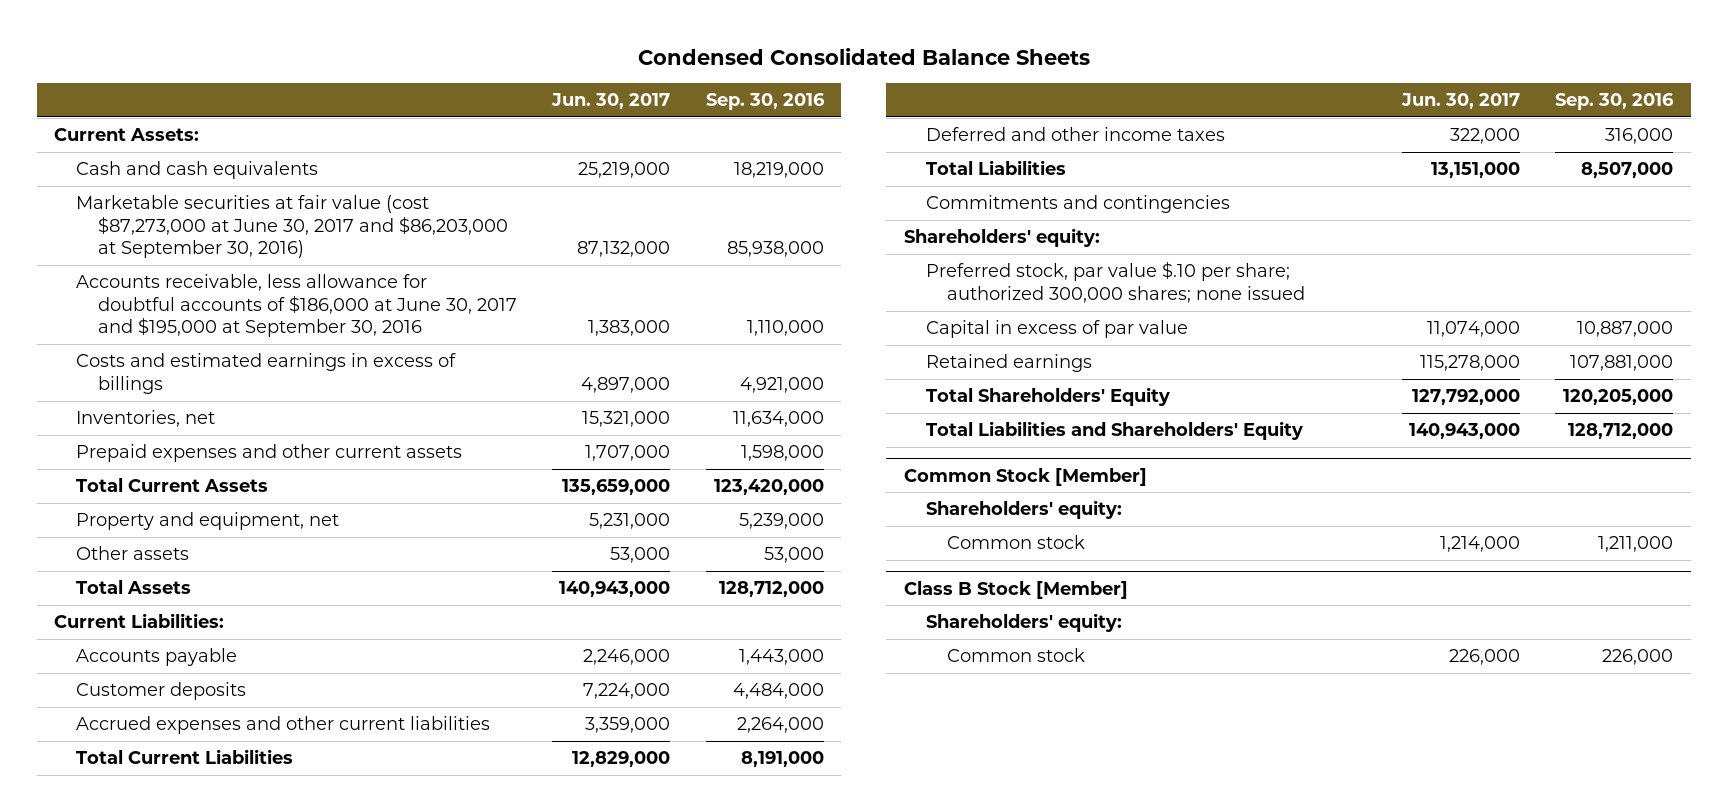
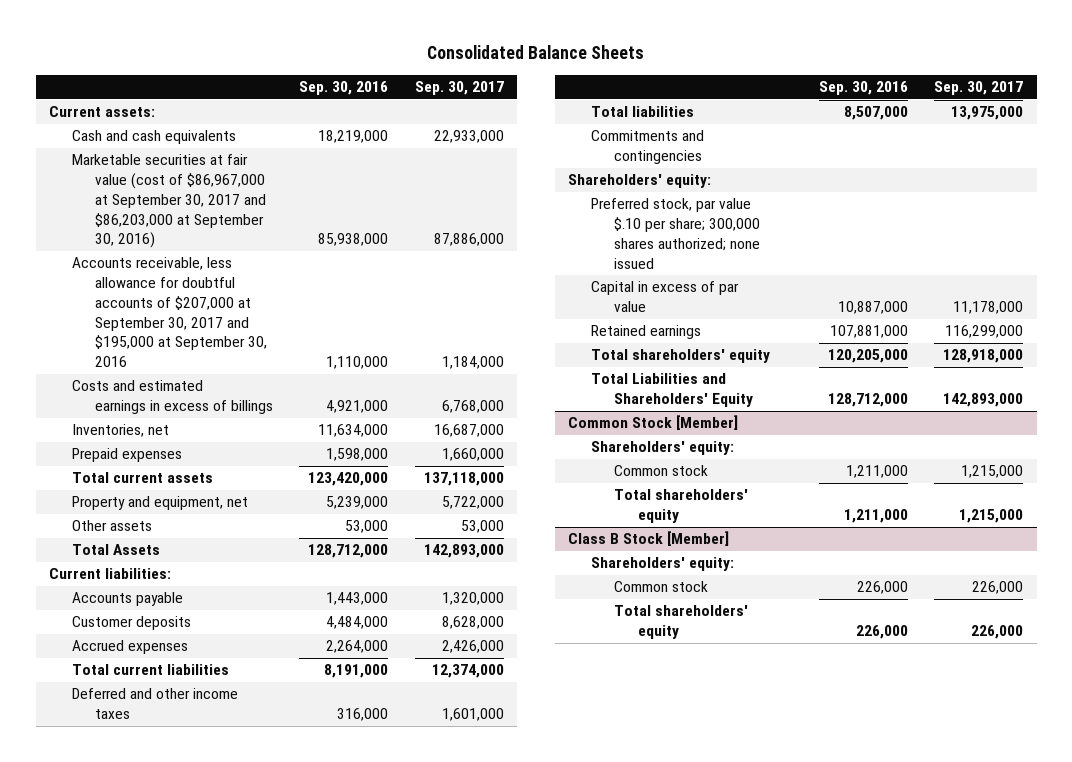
[637,47,1090,65] Condensed Consolidated Balance Sheets -> [427,45,645,60] Consolidated Balance Sheets
[551,93,671,110] Jun. 30, 2017 -> none
none -> [414,81,504,96] Sep. 30, 2017
[54,128,200,142] Current Assets: -> [48,106,155,118] Current assets:
[75,195,508,258] Marketable securities at fair value (cost $87,273,000 at June 30, 2017 and $86,203,000 at September 30, 2016) -> [71,154,266,249] Marketable securities at fair value (cost of $86,967,000 at September 30, 2017 and $86,203,000 at September 30, 2016)
[75,274,517,337] Accounts receivable, less allowance for doubtful accounts of $186,000 at June 30, 2017 and $195,000 at September 30, 2016 -> [71,257,267,368] Accounts receivable, less allowance for doubtful accounts of $207,000 at September 30, 2017 and $195,000 at September 30, 2016
[75,444,462,463] Prepaid expenses and other current assets -> [71,448,182,463] Prepaid expenses
[75,478,268,493] Total Current Assets -> [71,472,213,484] Total current assets
[54,613,225,629] Current Liabilities: -> [48,568,171,580] Current liabilities:
[75,716,490,735] Accrued expenses and other current liabilities -> [71,640,188,655] Accrued expenses
[75,749,293,765] Total Current Liabilities -> [71,664,229,676] Total current liabilities
[925,160,1066,176] Total Liabilities -> [591,106,695,118] Total liabilities
[925,261,1306,303] Preferred stock, par value $.10 per share; authorized 300,000 shares; none issued -> [591,198,761,269] Preferred stock, par value $.10 per share; 300,000 shares authorized; none issued
[925,387,1170,407] Total Shareholders' Equity -> [591,349,771,364] Total shareholders' equity
none -> [614,489,749,524] Total shareholders' equity
none -> [614,605,749,640] Total shareholders' equity

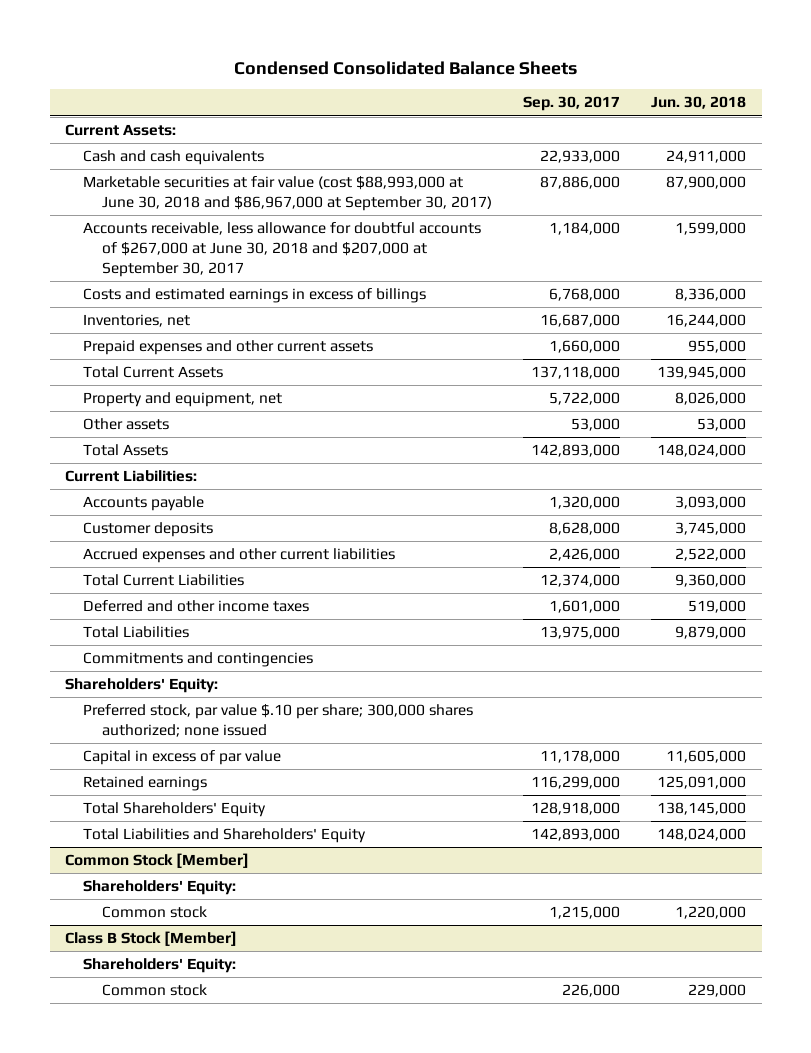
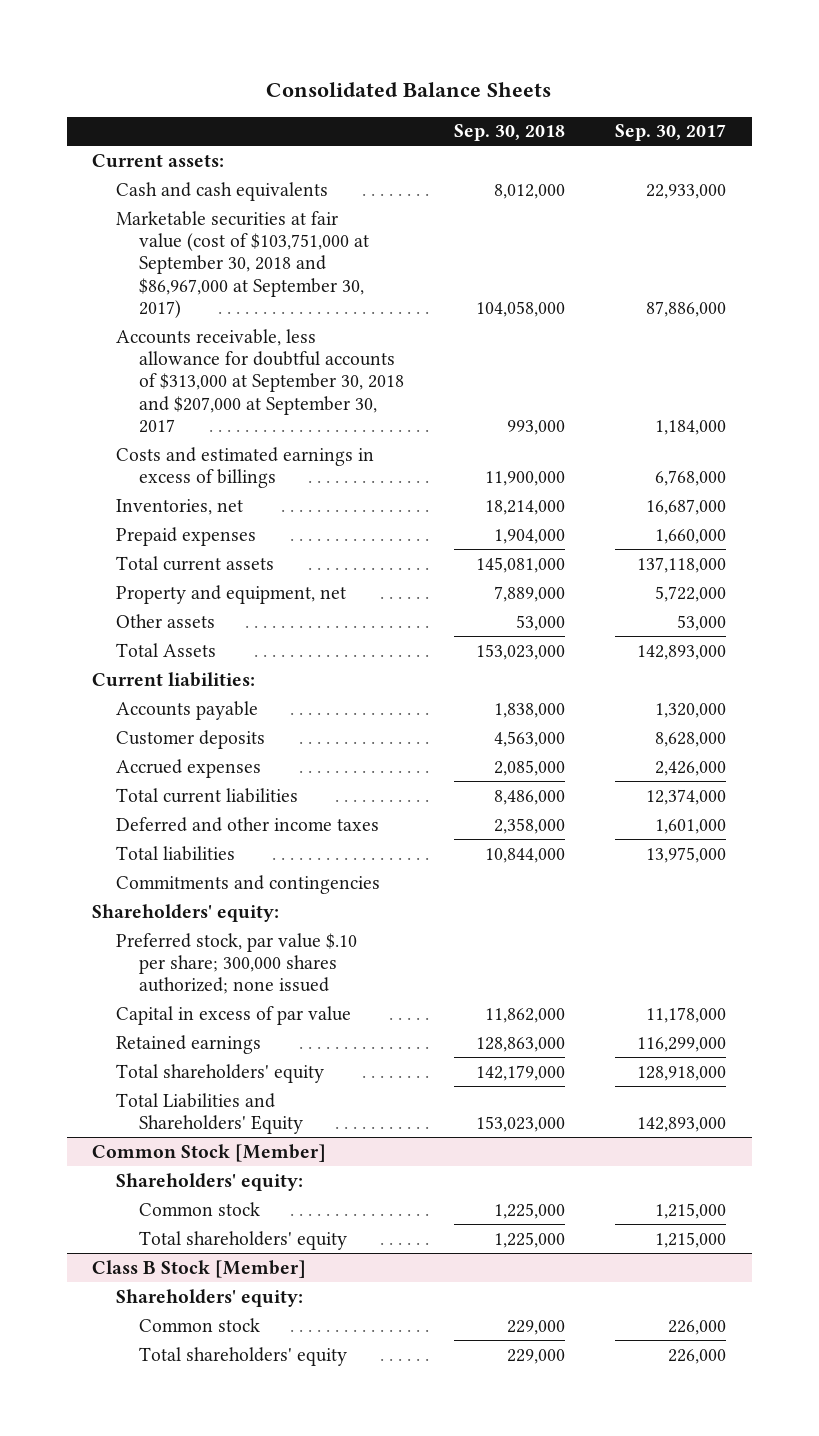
[233,60,577,75] Condensed Consolidated Balance Sheets -> [266,82,552,98] Consolidated Balance Sheets
[651,96,747,110] Jun. 30, 2018 -> none
none -> [454,124,566,142] Sep. 30, 2018
[65,124,177,137] Current Assets: -> [92,153,225,168] Current assets:
[83,176,492,212] Marketable securities at fair value (cost $88,993,000 at June 30, 2018 and $86,967,000 at September 30, 2017) -> [115,210,369,318] Marketable securities at fair value (cost of $103,751,000 at September 30, 2018 and $86,967,000 at September 30, 2017)
[83,222,482,278] Accounts receivable, less allowance for doubtful accounts of $267,000 at June 30, 2018 and $207,000 at September 30, 2017 -> [115,328,404,433] Accounts receivable, less allowance for doubtful accounts of $313,000 at September 30, 2018 and $207,000 at September 30, 2017
[83,340,374,356] Prepaid expenses and other current assets -> [115,526,256,546] Prepaid expenses
[83,366,224,379] Total Current Assets -> [115,555,274,571] Total current assets
[65,470,198,483] Current Liabilities: -> [92,671,256,687] Current liabilities:
[83,548,396,564] Accrued expenses and other current liabilities -> [115,758,261,778] Accrued expenses
[83,574,245,587] Total Current Liabilities -> [115,787,298,803] Total current liabilities
[83,626,190,639] Total Liabilities -> [115,845,235,861] Total liabilities
[65,678,219,694] Shareholders' Equity: -> [92,903,280,922] Shareholders' equity:
[83,802,267,818] Total Shareholders' Equity -> [115,1063,324,1083] Total shareholders' equity
[83,880,237,896] Shareholders' Equity: -> [115,1172,303,1191] Shareholders' equity:
none -> [138,1230,347,1250] Total shareholders' equity
[83,958,237,974] Shareholders' Equity: -> [115,1288,303,1307] Shareholders' equity:
none -> [138,1346,347,1366] Total shareholders' equity

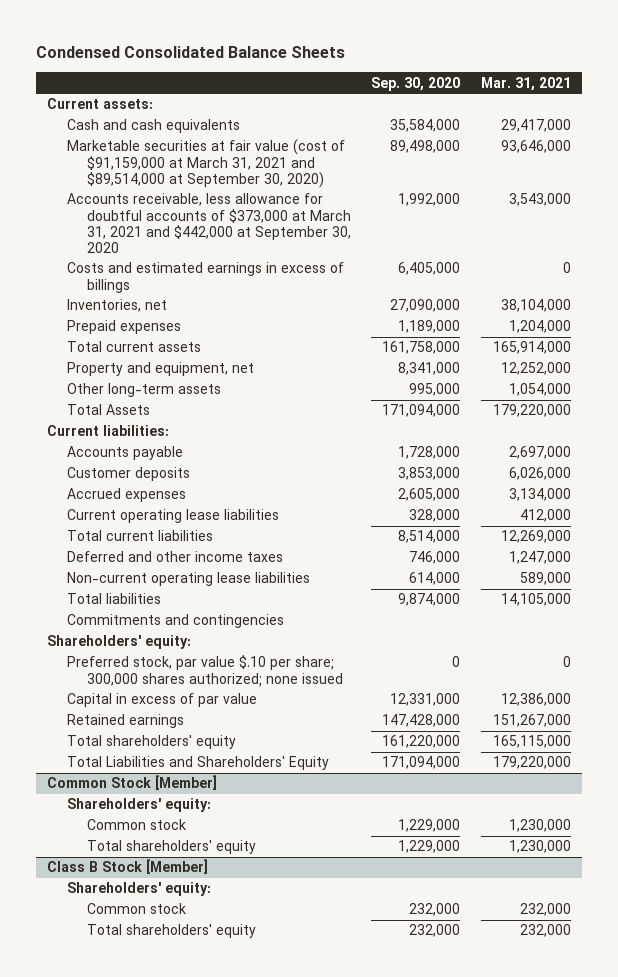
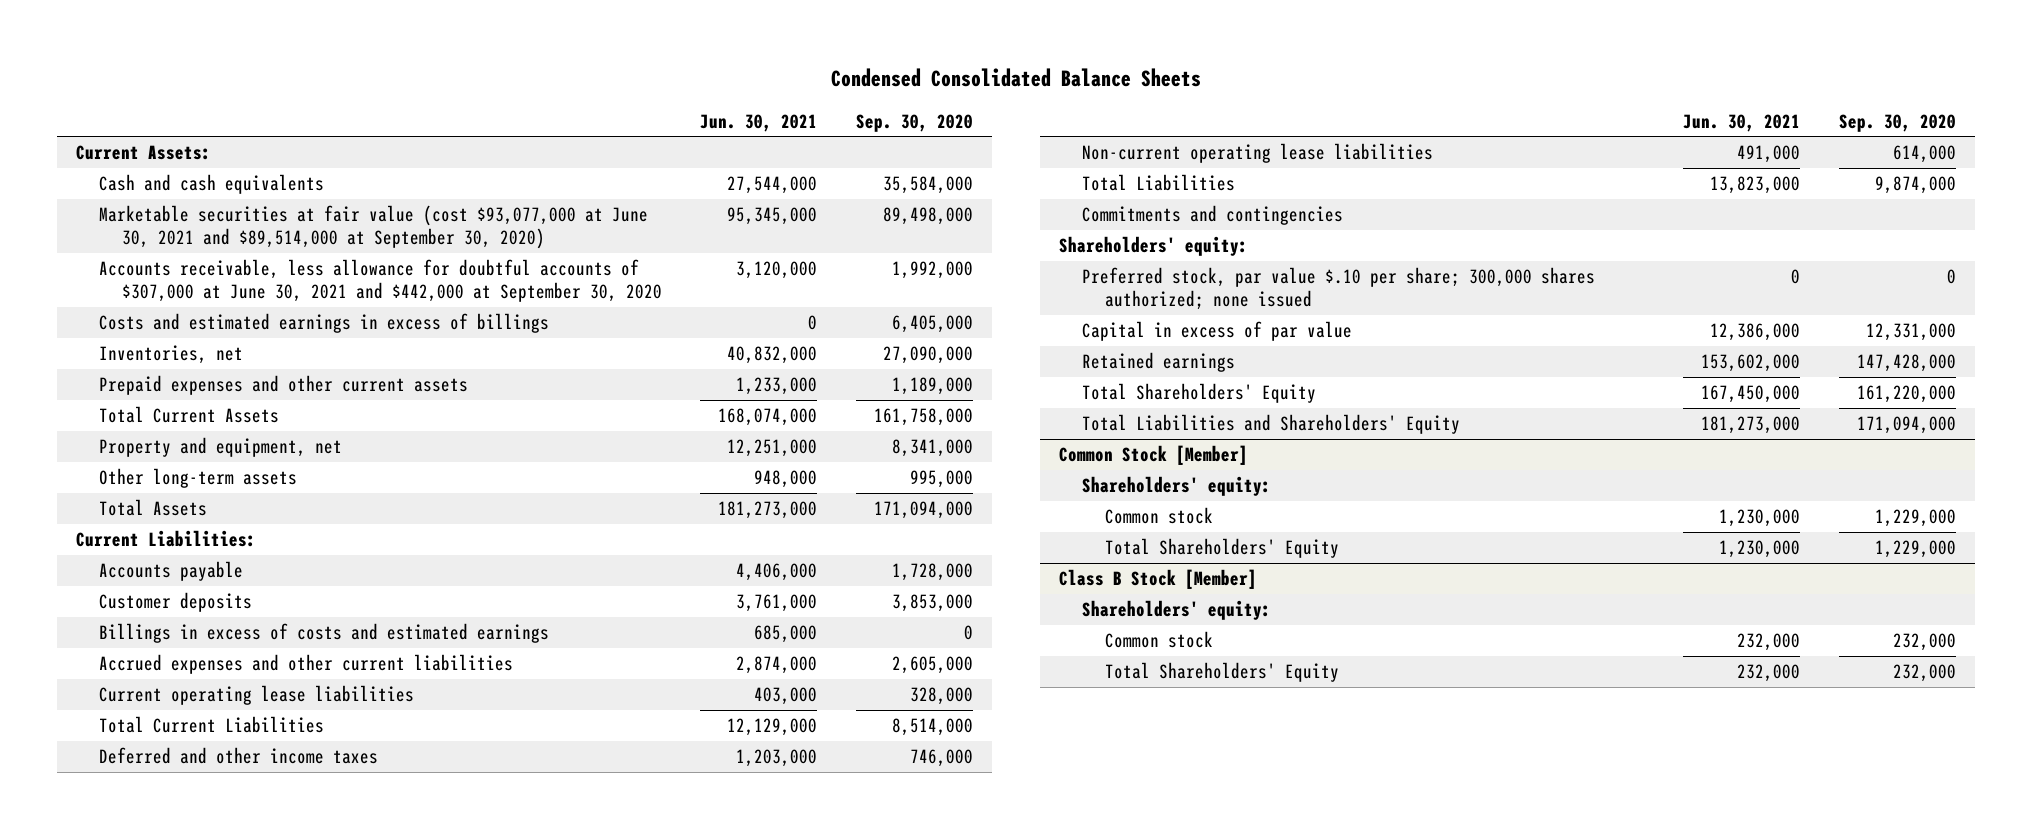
[481,76,572,91] Mar. 31, 2021 -> none
none -> [700,113,818,132] Jun. 30, 2021
[46,98,153,110] Current assets: -> [76,145,212,161] Current Assets:
[66,139,345,188] Marketable securities at fair value (cost of $91,159,000 at March 31, 2021 and $89,514,000 at September 30, 2020) -> [99,205,649,250] Marketable securities at fair value (cost $93,077,000 at June 30, 2021 and $89,514,000 at September 30, 2020)
[66,193,351,254] Accounts receivable, less allowance for doubtful accounts of $373,000 at March 31, 2021 and $442,000 at September 30, 2020 -> [99,259,662,303] Accounts receivable, less allowance for doubtful accounts of $307,000 at June 30, 2021 and $442,000 at September 30, 2020
[66,320,181,335] Prepaid expenses -> [99,375,469,396] Prepaid expenses and other current assets
[66,341,201,353] Total current assets -> [99,406,280,424] Total Current Assets
[46,425,169,437] Current liabilities: -> [76,530,257,548] Current Liabilities:
none -> [99,623,550,644] Billings in excess of costs and estimated earnings
[66,488,186,503] Accrued expenses -> [99,654,514,675] Accrued expenses and other current liabilities
[66,530,213,542] Total current liabilities -> [99,716,325,734] Total Current Liabilities
[66,593,161,605] Total liabilities -> [1081,174,1235,192] Total Liabilities
[66,735,236,750] Total shareholders' equity -> [1081,383,1316,404] Total Shareholders' Equity
[86,840,256,855] Total shareholders' equity -> [1104,538,1339,559] Total Shareholders' Equity
[86,924,256,939] Total shareholders' equity -> [1104,662,1339,683] Total Shareholders' Equity

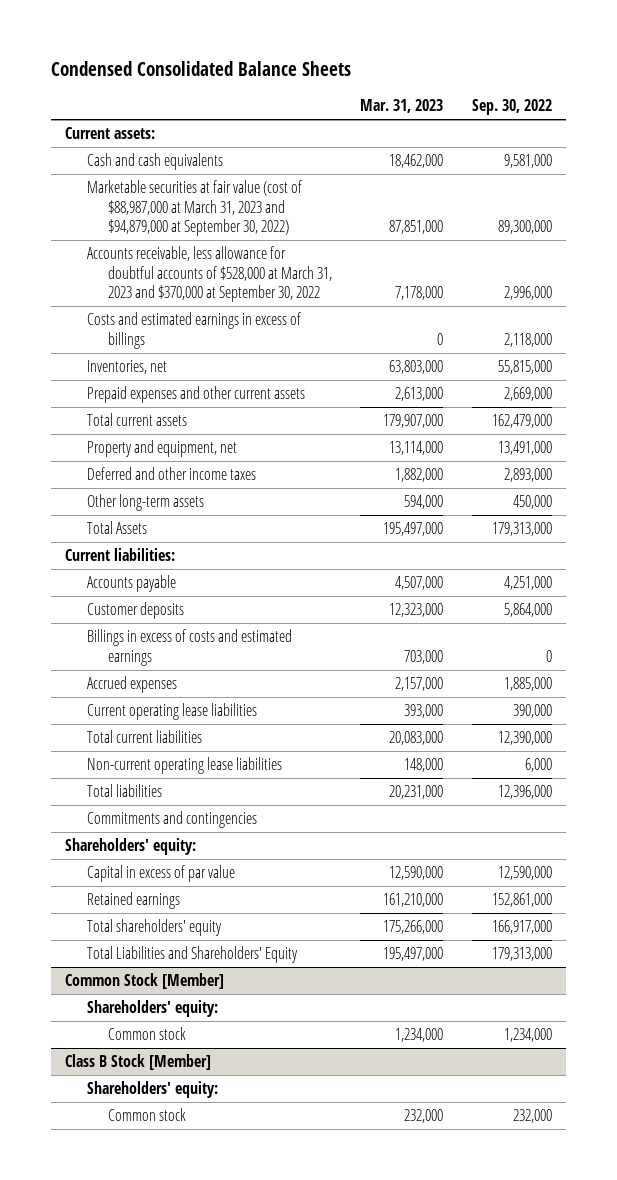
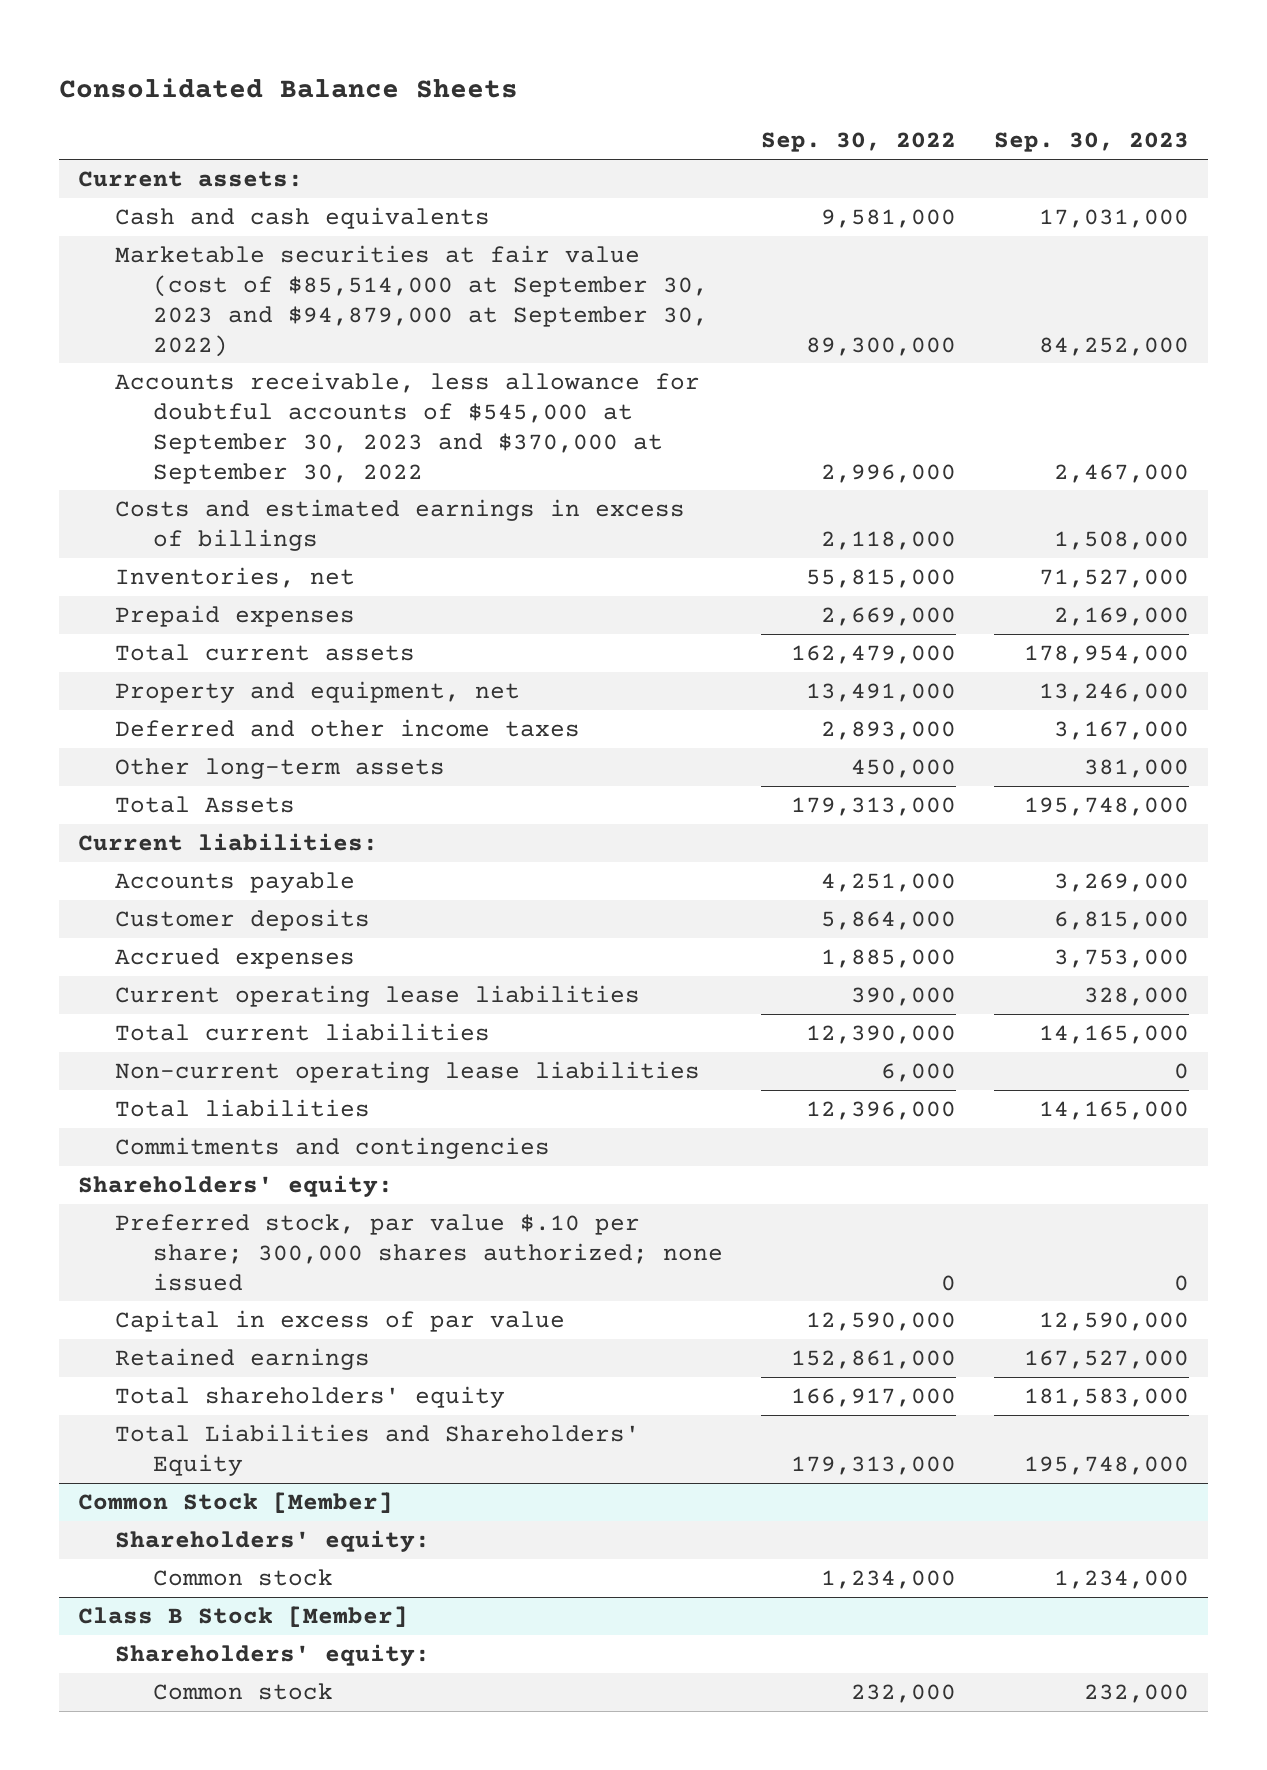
[51,61,352,77] Condensed Consolidated Balance Sheets -> [59,78,519,99] Consolidated Balance Sheets
[360,99,444,114] Mar. 31, 2023 -> none
none -> [993,132,1189,153] Sep. 30, 2023
[86,180,302,237] Marketable securities at fair value (cost of $88,987,000 at March 31, 2023 and $94,879,000 at September 30, 2022) -> [115,244,708,357] Marketable securities at fair value (cost of $85,514,000 at September 30, 2023 and $94,879,000 at September 30, 2022)
[86,246,333,303] Accounts receivable, less allowance for doubtful accounts of $528,000 at March 31, 2023 and $370,000 at September 30, 2022 -> [115,371,701,484] Accounts receivable, less allowance for doubtful accounts of $545,000 at September 30, 2023 and $370,000 at September 30, 2022
[86,386,305,404] Prepaid expenses and other current assets -> [115,604,356,627] Prepaid expenses
[86,629,292,666] Billings in excess of costs and estimated earnings -> none
none -> [115,1213,723,1291] Preferred stock, par value $.10 per share; 300,000 shares authorized; none issued

